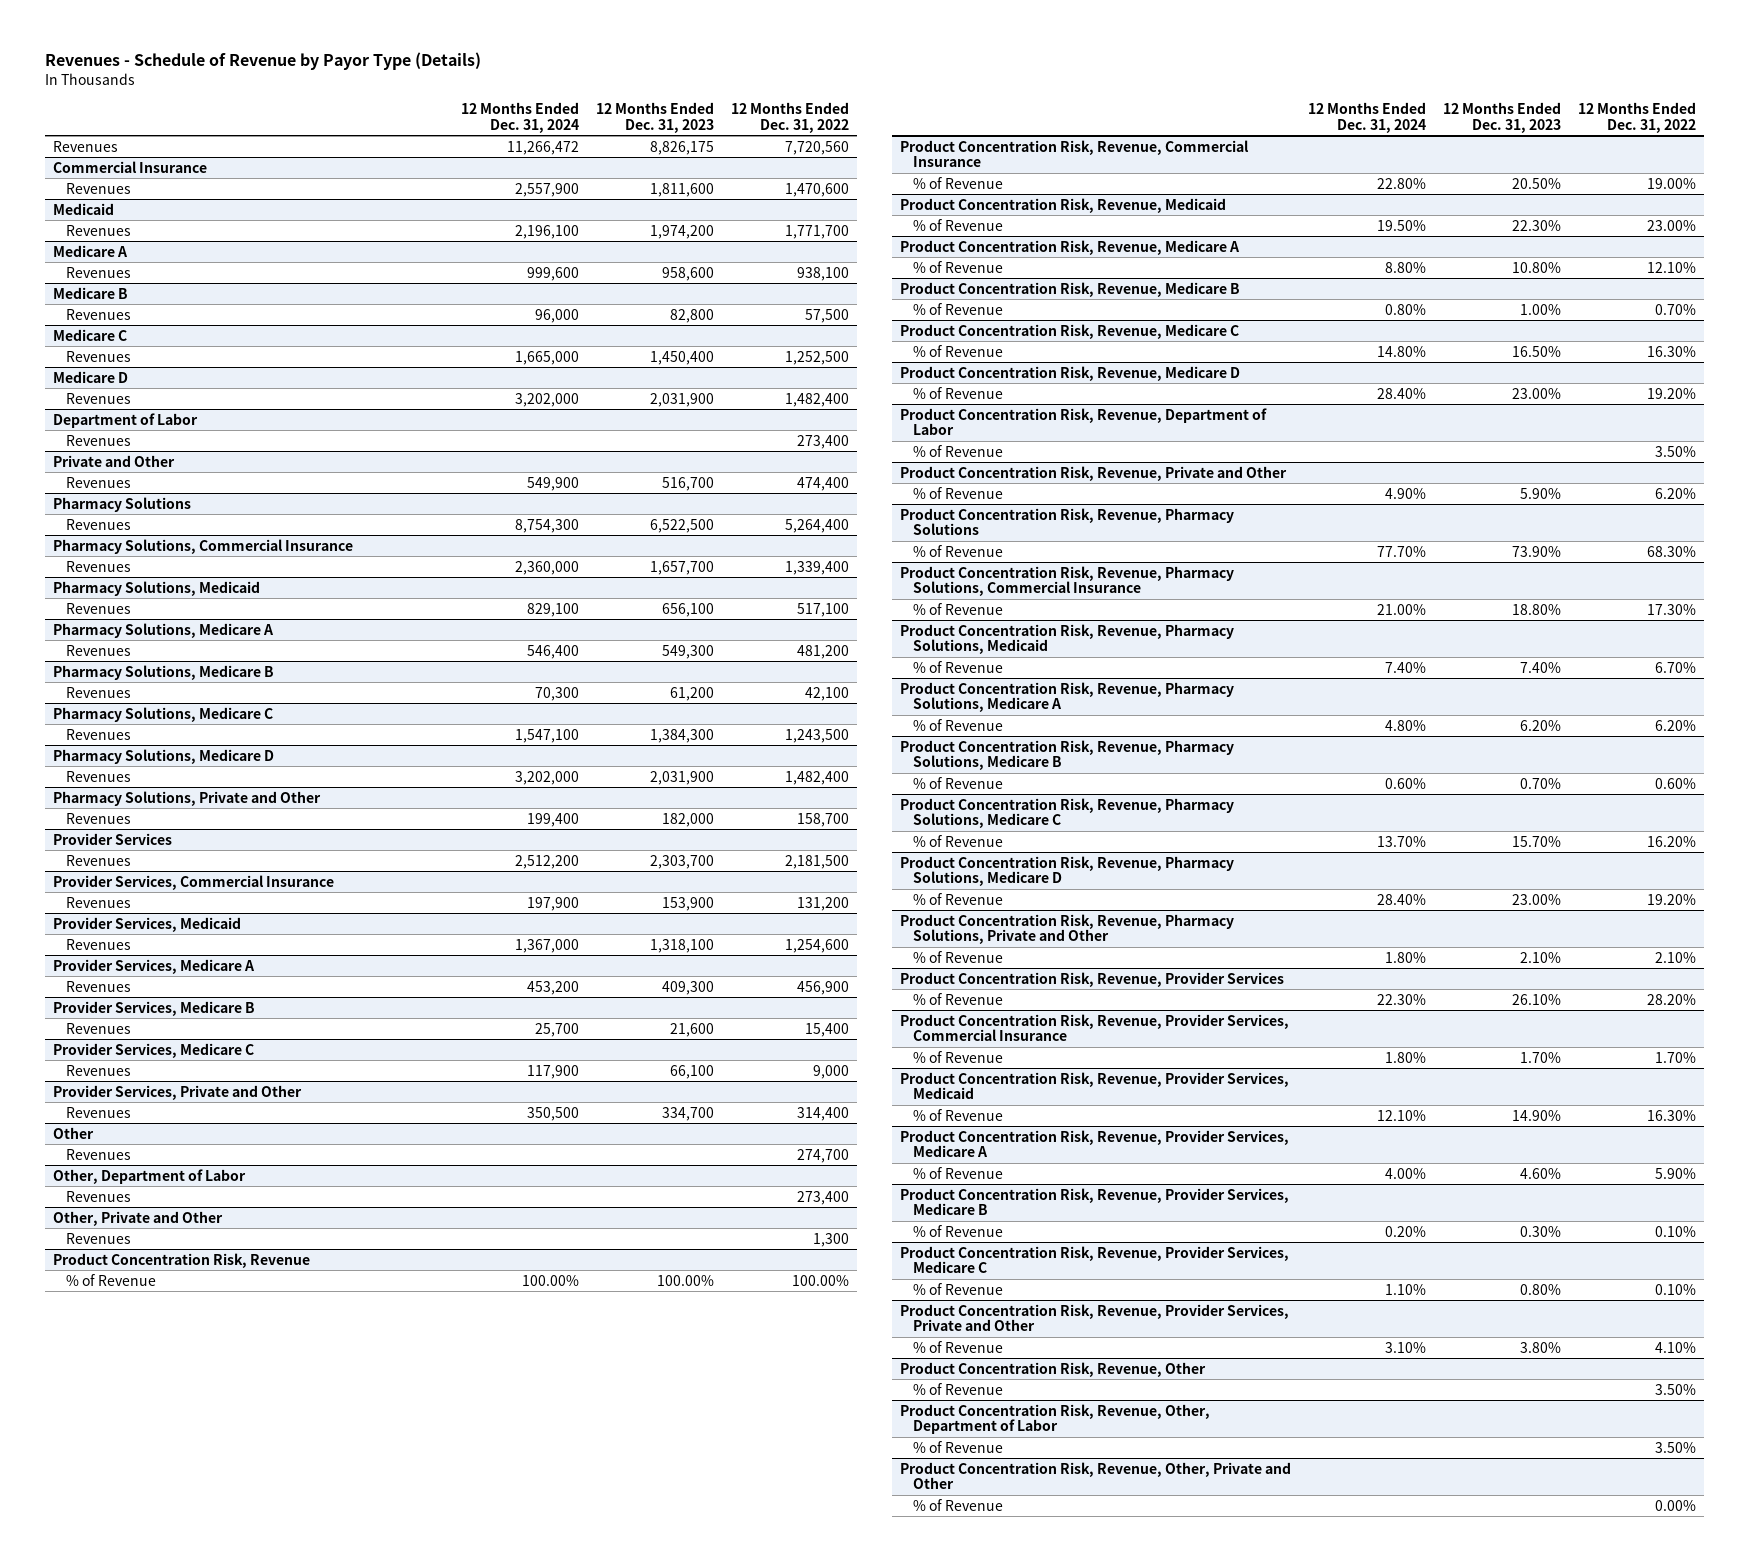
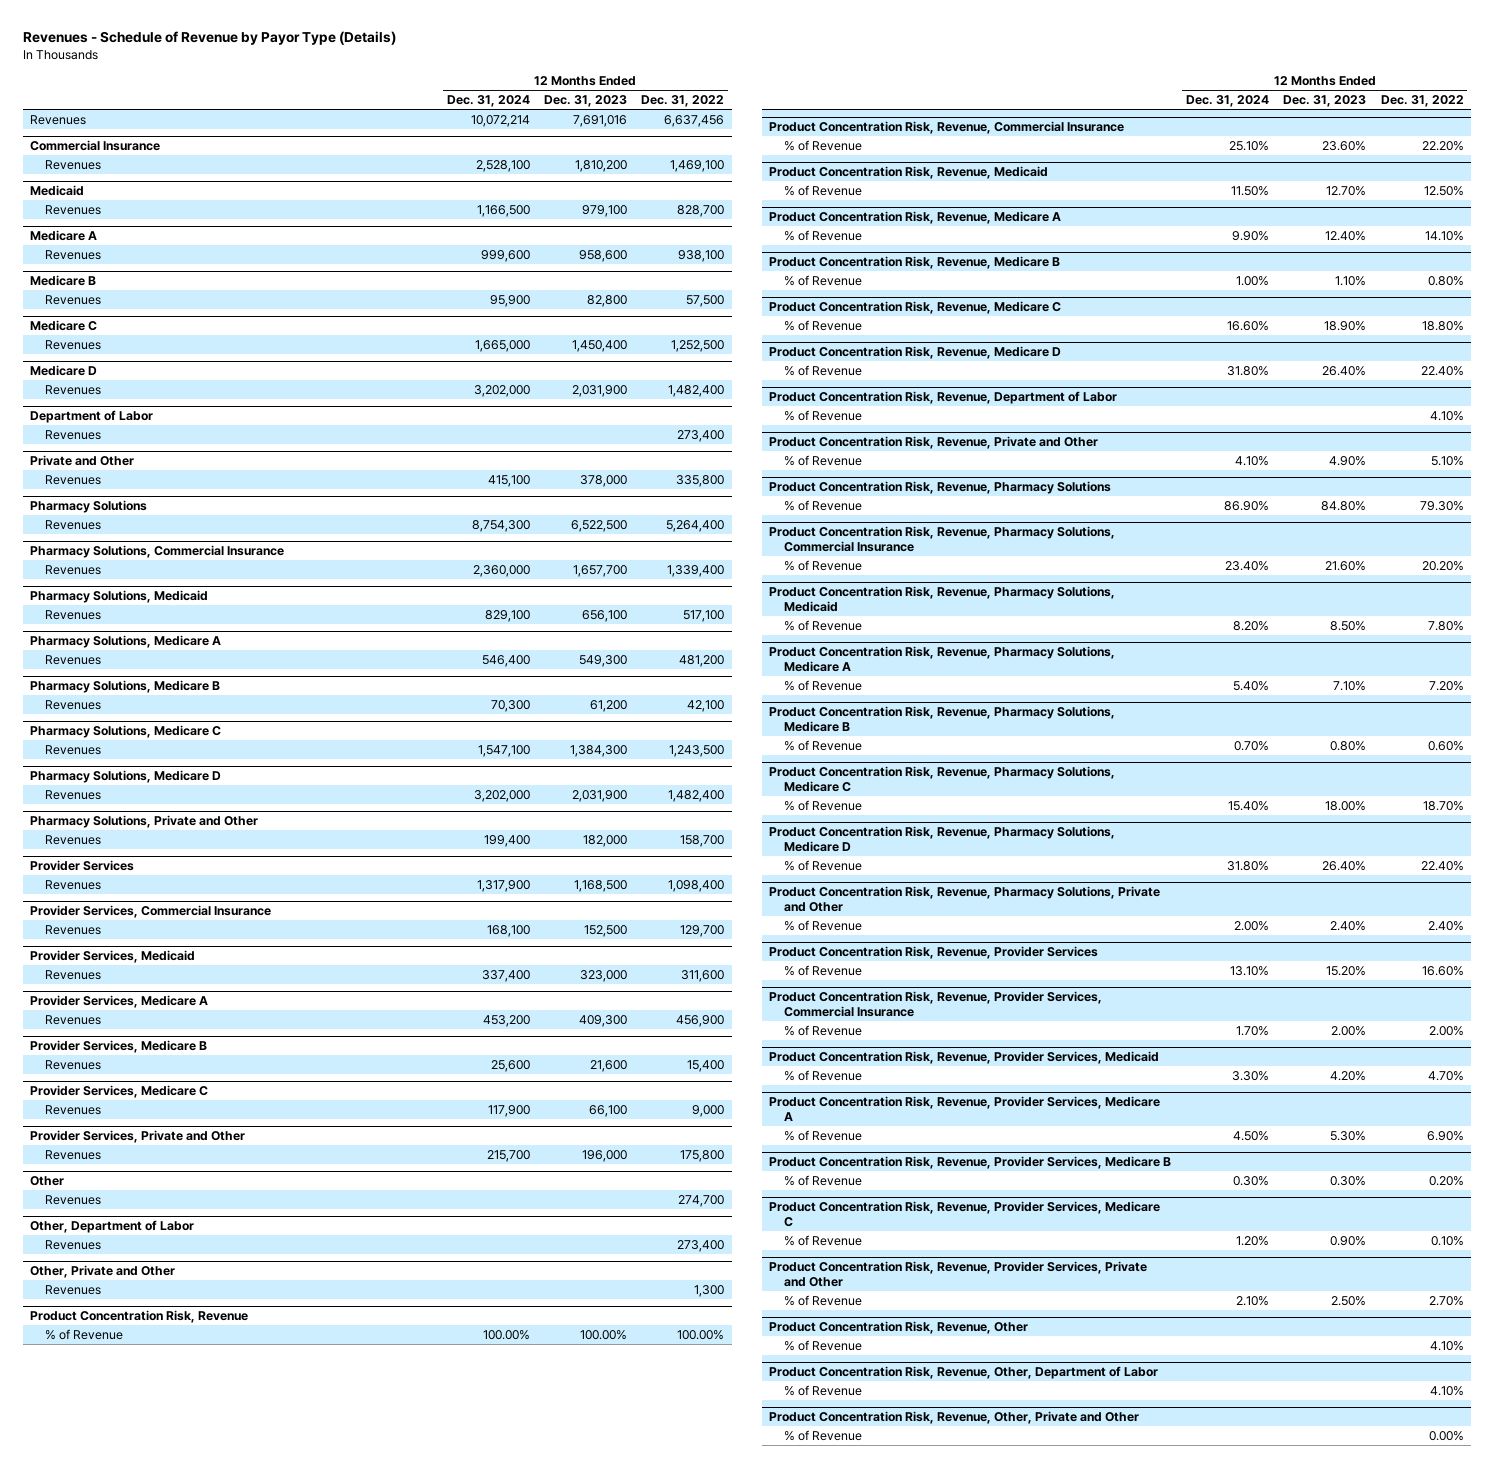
[506,140,579,155] 11,266,472 -> [470,114,530,127] 10,072,214
[649,140,714,155] 8,826,175 -> [572,114,627,127] 7,691,016
[784,140,849,155] 7,720,560 -> [664,114,725,127] 6,637,456
[514,182,579,197] 2,557,900 -> [475,159,530,172] 2,528,100
[649,182,714,197] 1,811,600 -> [574,159,627,172] 1,810,200
[784,182,849,197] 1,470,600 -> [670,159,725,172] 1,469,100
[514,224,579,239] 2,196,100 -> [476,204,530,217] 1,166,500
[649,224,714,239] 1,974,200 -> [581,204,627,217] 979,100
[784,224,849,239] 1,771,700 -> [677,204,725,217] 828,700
[534,308,579,323] 96,000 -> [489,294,530,307] 95,900
[526,476,579,491] 549,900 -> [487,474,530,487] 415,100
[661,476,714,491] 516,700 -> [579,474,627,487] 378,000
[796,476,849,491] 474,400 -> [676,474,725,487] 335,800
[514,854,579,869] 2,512,200 -> [476,879,530,892] 1,317,900
[649,854,714,869] 2,303,700 -> [573,879,627,892] 1,168,500
[784,854,849,869] 2,181,500 -> [668,879,725,892] 1,098,400
[526,896,579,911] 197,900 -> [486,924,530,937] 168,100
[661,896,714,911] 153,900 -> [583,924,627,937] 152,500
[796,896,849,911] 131,200 -> [680,924,725,937] 129,700
[514,938,579,953] 1,367,000 -> [481,969,530,982] 337,400
[649,938,714,953] 1,318,100 -> [579,969,627,982] 323,000
[784,938,849,953] 1,254,600 -> [681,969,725,982] 311,600
[534,1022,579,1037] 25,700 -> [490,1059,530,1072] 25,600
[526,1106,579,1121] 350,500 -> [486,1149,530,1162] 215,700
[661,1106,714,1121] 334,700 -> [581,1149,627,1162] 196,000
[796,1106,849,1121] 314,400 -> [680,1149,725,1162] 175,800
[1376,177,1426,189] 22.80% -> [1228,140,1269,151] 25.10%
[1511,177,1561,189] 20.50% -> [1322,140,1367,151] 23.60%
[1646,177,1696,189] 19.00% -> [1421,140,1464,151] 22.20%
[1376,219,1426,231] 19.50% -> [1230,185,1269,196] 11.50%
[1511,219,1561,231] 22.30% -> [1326,185,1367,196] 12.70%
[1646,219,1696,231] 23.00% -> [1423,185,1464,196] 12.50%
[1384,261,1426,273] 8.80% -> [1231,230,1269,241] 9.90%
[1511,261,1561,273] 10.80% -> [1325,230,1367,241] 12.40%
[1646,261,1696,273] 12.10% -> [1424,230,1464,241] 14.10%
[1384,303,1426,315] 0.80% -> [1235,275,1269,286] 1.00%
[1519,303,1561,315] 1.00% -> [1335,275,1367,286] 1.10%
[1654,303,1696,315] 0.70% -> [1427,275,1464,286] 0.80%
[1376,345,1426,357] 14.80% -> [1226,320,1269,331] 16.60%
[1511,345,1561,357] 16.50% -> [1324,320,1367,331] 18.90%
[1646,345,1696,357] 16.30% -> [1421,320,1464,331] 18.80%
[1376,387,1426,399] 28.40% -> [1226,365,1269,376] 31.80%
[1511,387,1561,399] 23.00% -> [1322,365,1367,376] 26.40%
[1646,387,1696,399] 19.20% -> [1420,365,1464,376] 22.40%
[1654,445,1696,457] 3.50% -> [1429,410,1464,421] 4.10%
[1384,487,1426,499] 4.90% -> [1234,455,1269,466] 4.10%
[1519,487,1561,499] 5.90% -> [1329,455,1367,466] 4.90%
[1654,487,1696,499] 6.20% -> [1430,455,1464,466] 5.10%
[1376,545,1426,557] 77.70% -> [1223,500,1269,511] 86.90%
[1511,545,1561,557] 73.90% -> [1321,500,1367,511] 84.80%
[1646,545,1696,557] 68.30% -> [1419,500,1464,511] 79.30%
[1376,603,1426,615] 21.00% -> [1224,560,1269,571] 23.40%
[1511,603,1561,615] 18.80% -> [1325,560,1367,571] 21.60%
[1646,603,1696,615] 17.30% -> [1421,560,1464,571] 20.20%
[1384,661,1426,673] 7.40% -> [1232,620,1269,631] 8.20%
[1519,661,1561,673] 7.40% -> [1330,620,1367,631] 8.50%
[1654,661,1696,673] 6.70% -> [1427,620,1464,631] 7.80%
[1384,719,1426,731] 4.80% -> [1232,680,1269,691] 5.40%
[1519,719,1561,731] 6.20% -> [1333,680,1367,691] 7.10%
[1654,719,1696,731] 6.20% -> [1428,680,1464,691] 7.20%
[1384,777,1426,789] 0.60% -> [1233,740,1269,751] 0.70%
[1519,777,1561,789] 0.70% -> [1330,740,1367,751] 0.80%
[1376,835,1426,847] 13.70% -> [1227,800,1269,811] 15.40%
[1511,835,1561,847] 15.70% -> [1325,800,1367,811] 18.00%
[1646,835,1696,847] 16.20% -> [1422,800,1464,811] 18.70%
[1376,893,1426,905] 28.40% -> [1226,860,1269,871] 31.80%
[1511,893,1561,905] 23.00% -> [1322,860,1367,871] 26.40%
[1646,893,1696,905] 19.20% -> [1420,860,1464,871] 22.40%
[1384,951,1426,963] 1.80% -> [1233,920,1269,931] 2.00%
[1519,951,1561,963] 2.10% -> [1330,920,1367,931] 2.40%
[1654,951,1696,963] 2.10% -> [1427,920,1464,931] 2.40%
[1376,993,1426,1005] 22.30% -> [1229,965,1269,976] 13.10%
[1511,993,1561,1005] 26.10% -> [1326,965,1367,976] 15.20%
[1646,993,1696,1005] 28.20% -> [1421,965,1464,976] 16.60%
[1384,1051,1426,1063] 1.80% -> [1235,1025,1269,1036] 1.70%
[1519,1051,1561,1063] 1.70% -> [1331,1025,1367,1036] 2.00%
[1654,1051,1696,1063] 1.70% -> [1428,1025,1464,1036] 2.00%
[1376,1109,1426,1121] 12.10% -> [1231,1070,1269,1081] 3.30%
[1511,1109,1561,1121] 14.90% -> [1330,1070,1367,1081] 4.20%
[1646,1109,1696,1121] 16.30% -> [1427,1070,1464,1081] 4.70%
[1384,1167,1426,1179] 4.00% -> [1232,1130,1269,1141] 4.50%
[1519,1167,1561,1179] 4.60% -> [1330,1130,1367,1141] 5.30%
[1654,1167,1696,1179] 5.90% -> [1426,1130,1464,1141] 6.90%
[1384,1225,1426,1237] 0.20% -> [1232,1175,1269,1186] 0.30%
[1654,1225,1696,1237] 0.10% -> [1428,1175,1464,1186] 0.20%
[1384,1283,1426,1295] 1.10% -> [1235,1235,1269,1246] 1.20%
[1519,1283,1561,1295] 0.80% -> [1330,1235,1367,1246] 0.90%
[1384,1341,1426,1353] 3.10% -> [1235,1295,1269,1306] 2.10%
[1519,1341,1561,1353] 3.80% -> [1331,1295,1367,1306] 2.50%
[1654,1341,1696,1353] 4.10% -> [1428,1295,1464,1306] 2.70%
[1654,1383,1696,1395] 3.50% -> [1429,1340,1464,1351] 4.10%
[1654,1441,1696,1453] 3.50% -> [1429,1385,1464,1396] 4.10%

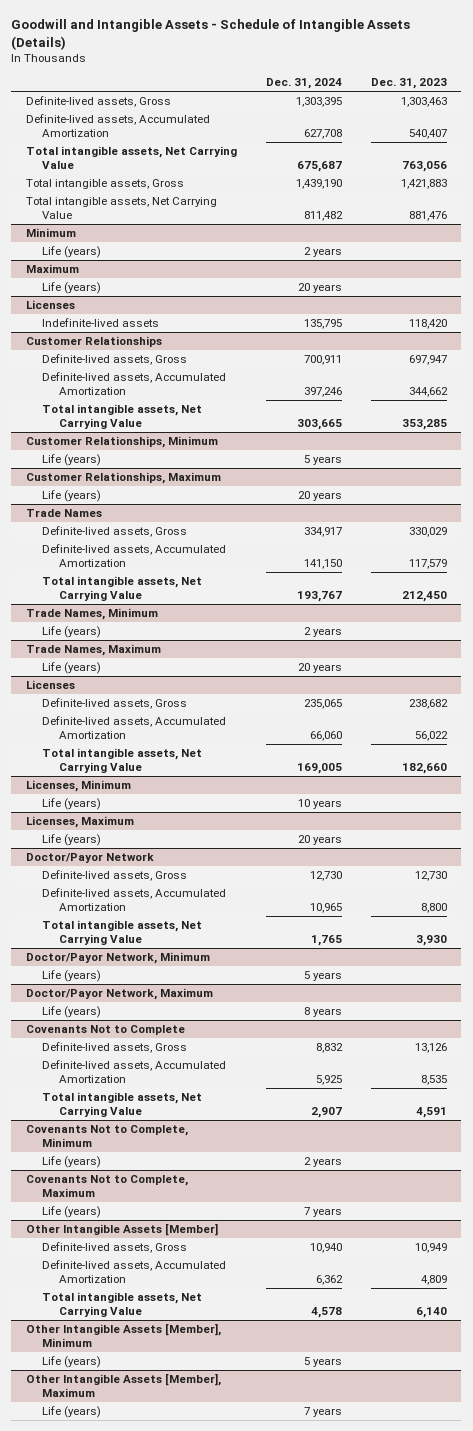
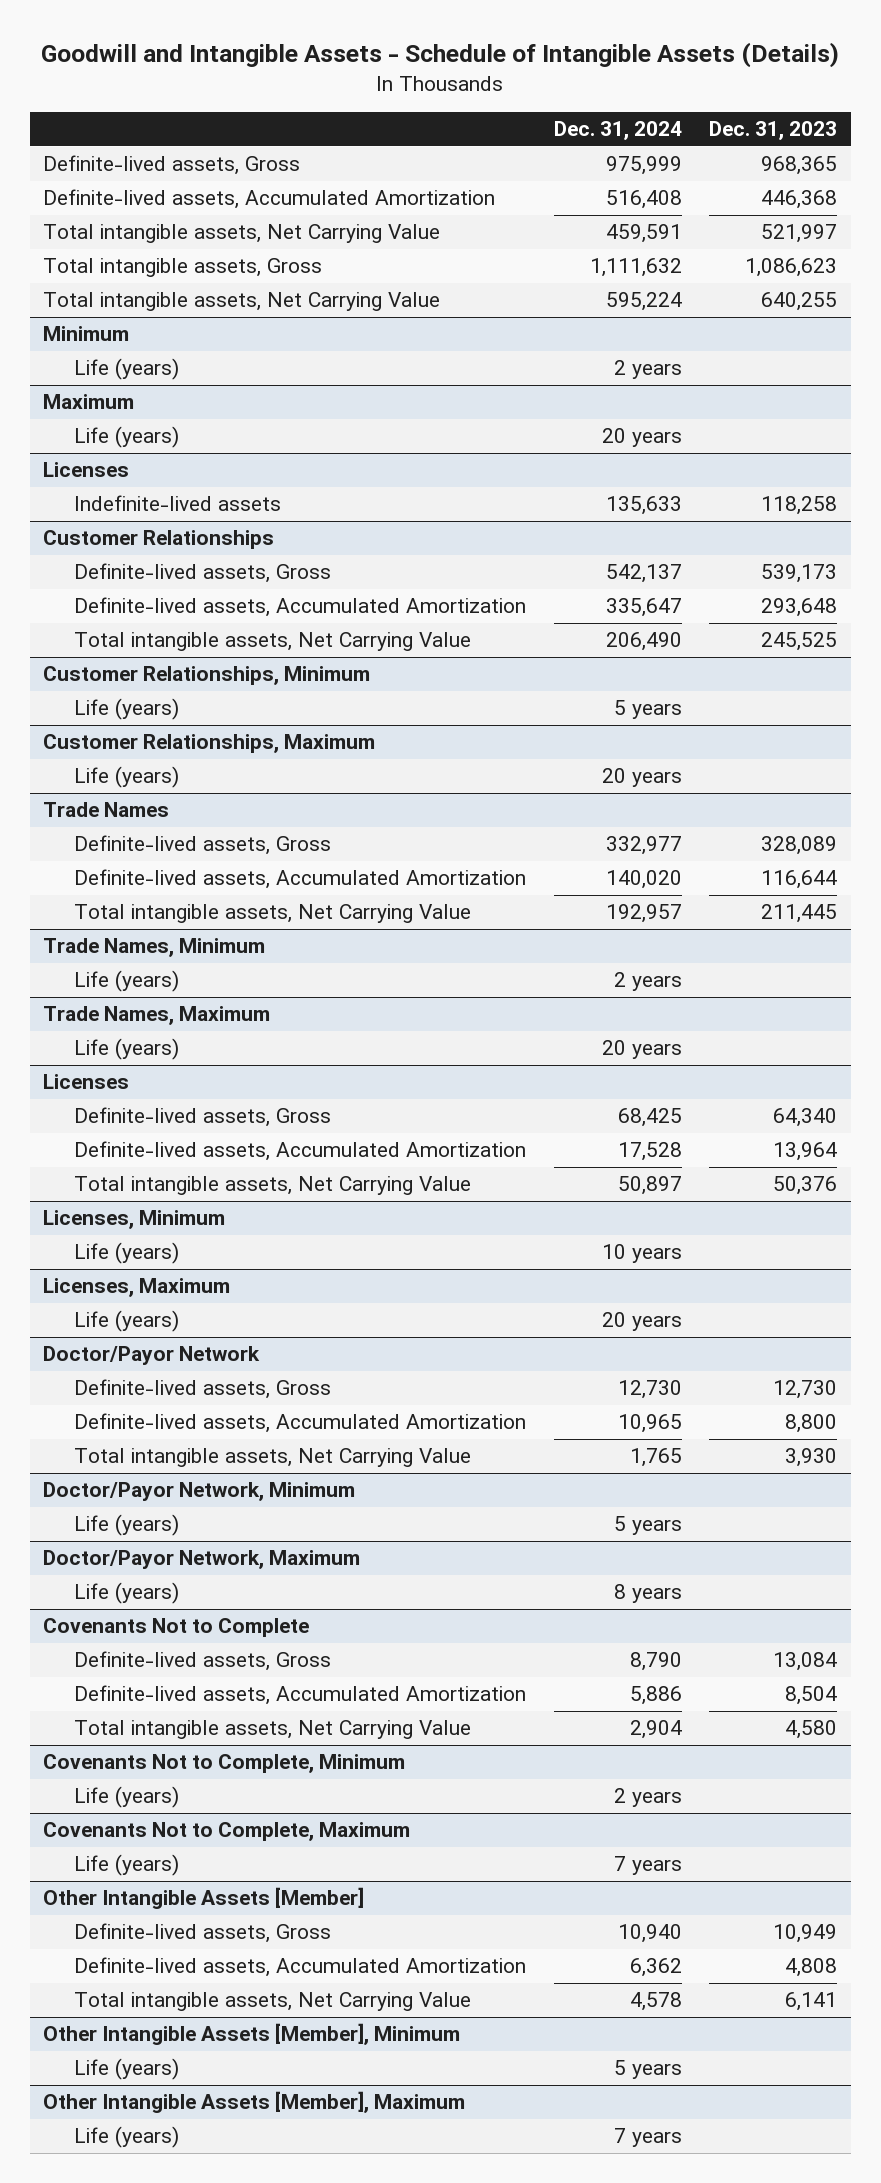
[295,96,342,107] 1,303,395 -> [605,156,682,176] 975,999
[400,96,447,107] 1,303,463 -> [761,156,838,176] 968,365
[303,128,342,139] 627,708 -> [605,190,682,210] 516,408
[408,128,447,139] 540,407 -> [761,190,838,210] 446,368
[296,160,342,172] 675,687 -> [605,224,682,244] 459,591
[401,160,447,172] 763,056 -> [761,224,838,244] 521,997
[295,178,342,189] 1,439,190 -> [589,258,682,278] 1,111,632
[400,178,447,189] 1,421,883 -> [745,258,838,278] 1,086,623
[303,210,343,221] 811,482 -> [605,292,682,312] 595,224
[408,210,447,221] 881,476 -> [761,292,838,312] 640,255
[303,318,342,329] 135,795 -> [605,496,682,516] 135,633
[408,318,447,329] 118,420 -> [761,496,838,516] 118,258
[303,354,342,365] 700,911 -> [605,564,682,584] 542,137
[408,354,447,365] 697,947 -> [761,564,838,584] 539,173
[303,386,342,397] 397,246 -> [605,598,682,618] 335,647
[408,386,448,397] 344,662 -> [761,598,838,618] 293,648
[296,418,342,430] 303,665 -> [605,632,682,652] 206,490
[401,418,447,430] 353,285 -> [761,632,838,652] 245,525
[303,526,342,537] 334,917 -> [605,836,682,856] 332,977
[408,526,447,537] 330,029 -> [761,836,838,856] 328,089
[303,558,342,569] 141,150 -> [605,870,682,890] 140,020
[408,558,447,569] 117,579 -> [761,870,838,890] 116,644
[296,590,342,602] 193,767 -> [605,904,682,924] 192,957
[401,590,447,602] 212,450 -> [761,904,838,924] 211,445
[303,698,342,709] 235,065 -> [617,1108,682,1128] 68,425
[408,698,448,709] 238,682 -> [773,1108,838,1128] 64,340
[309,730,342,741] 66,060 -> [617,1142,682,1162] 17,528
[414,730,448,741] 56,022 -> [773,1142,838,1162] 13,964
[296,762,342,774] 169,005 -> [617,1176,682,1196] 50,897
[401,762,447,774] 182,660 -> [773,1176,838,1196] 50,376
[315,1042,343,1053] 8,832 -> [629,1652,682,1672] 8,790
[414,1042,447,1053] 13,126 -> [773,1652,838,1672] 13,084
[315,1074,342,1085] 5,925 -> [629,1686,682,1706] 5,886
[420,1074,447,1085] 8,535 -> [785,1686,838,1706] 8,504
[310,1106,342,1118] 2,907 -> [629,1720,682,1740] 2,904
[415,1106,447,1118] 4,591 -> [785,1720,838,1740] 4,580
[420,1274,447,1285] 4,809 -> [785,1958,838,1978] 4,808
[415,1306,447,1318] 6,140 -> [785,1992,838,2012] 6,141

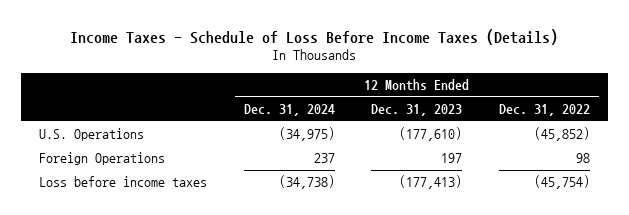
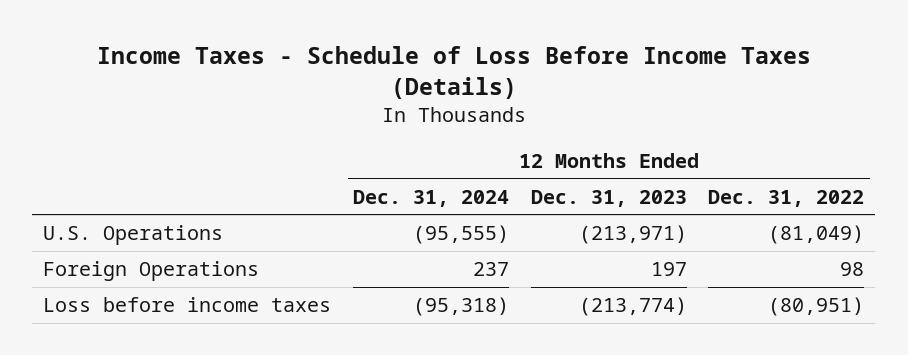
[278,127,335,142] (34,975) -> [413,225,510,245] (95,555)
[399,127,463,142] (177,610) -> [578,225,687,245] (213,971)
[533,127,590,142] (45,852) -> [768,225,865,245] (81,049)
[278,175,335,190] (34,738) -> [413,297,510,317] (95,318)
[399,175,463,190] (177,413) -> [578,297,687,317] (213,774)
[533,175,590,190] (45,754) -> [768,297,865,317] (80,951)

